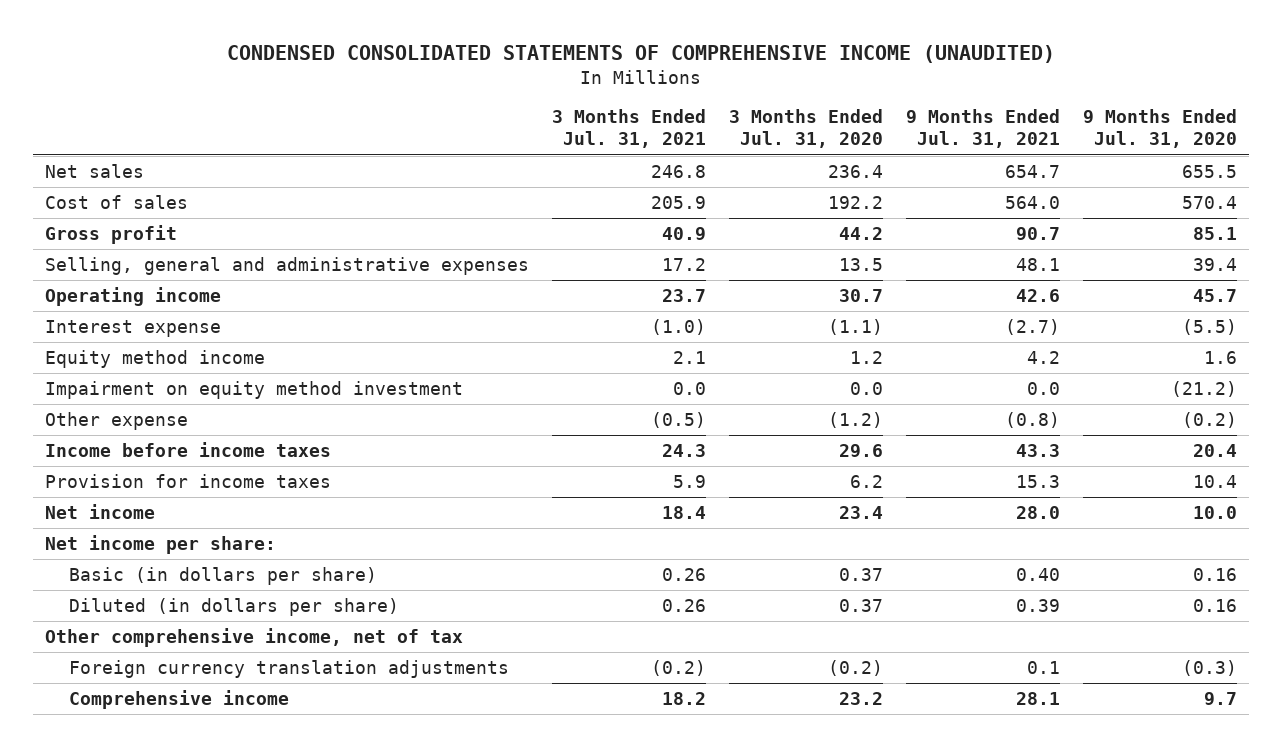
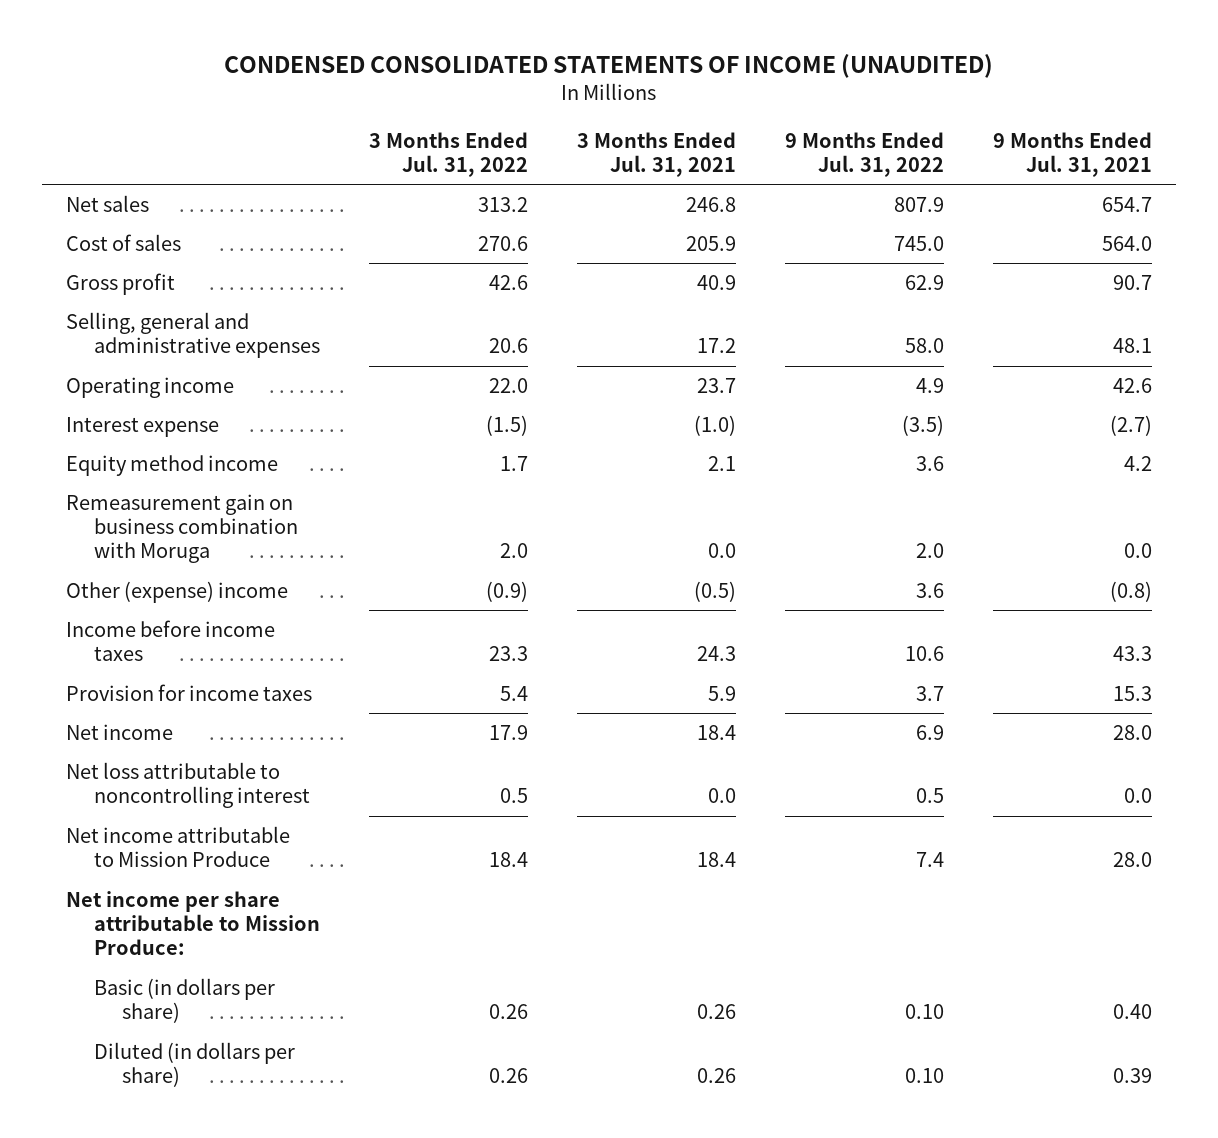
[226,45,1055,64] CONDENSED CONSOLIDATED STATEMENTS OF COMPREHENSIVE INCOME (UNAUDITED) -> [224,54,994,79] CONDENSED CONSOLIDATED STATEMENTS OF INCOME (UNAUDITED)
[728,109,883,149] 3 Months Ended Jul. 31, 2020 -> none
[1083,109,1238,149] 9 Months Ended Jul. 31, 2020 -> none
none -> [369,131,529,177] 3 Months Ended Jul. 31, 2022
none -> [784,131,944,177] 9 Months Ended Jul. 31, 2022
[44,381,463,400] Impairment on equity method investment -> none
none -> [66,494,299,564] Remeasurement gain on business combination with Moruga
[44,412,188,431] Other expense -> [66,581,289,604] Other (expense) income
none -> [66,762,311,809] Net loss attributable to noncontrolling interest
none -> [66,826,291,868] Net income attributable to Mission Produce
[44,535,276,555] Net income per share: -> [66,891,321,956] Net income per share attributable to Mission Produce:
[44,628,463,648] Other comprehensive income, net of tax -> none
[69,660,510,679] Foreign currency translation adjustments -> none
[69,690,290,710] Comprehensive income -> none

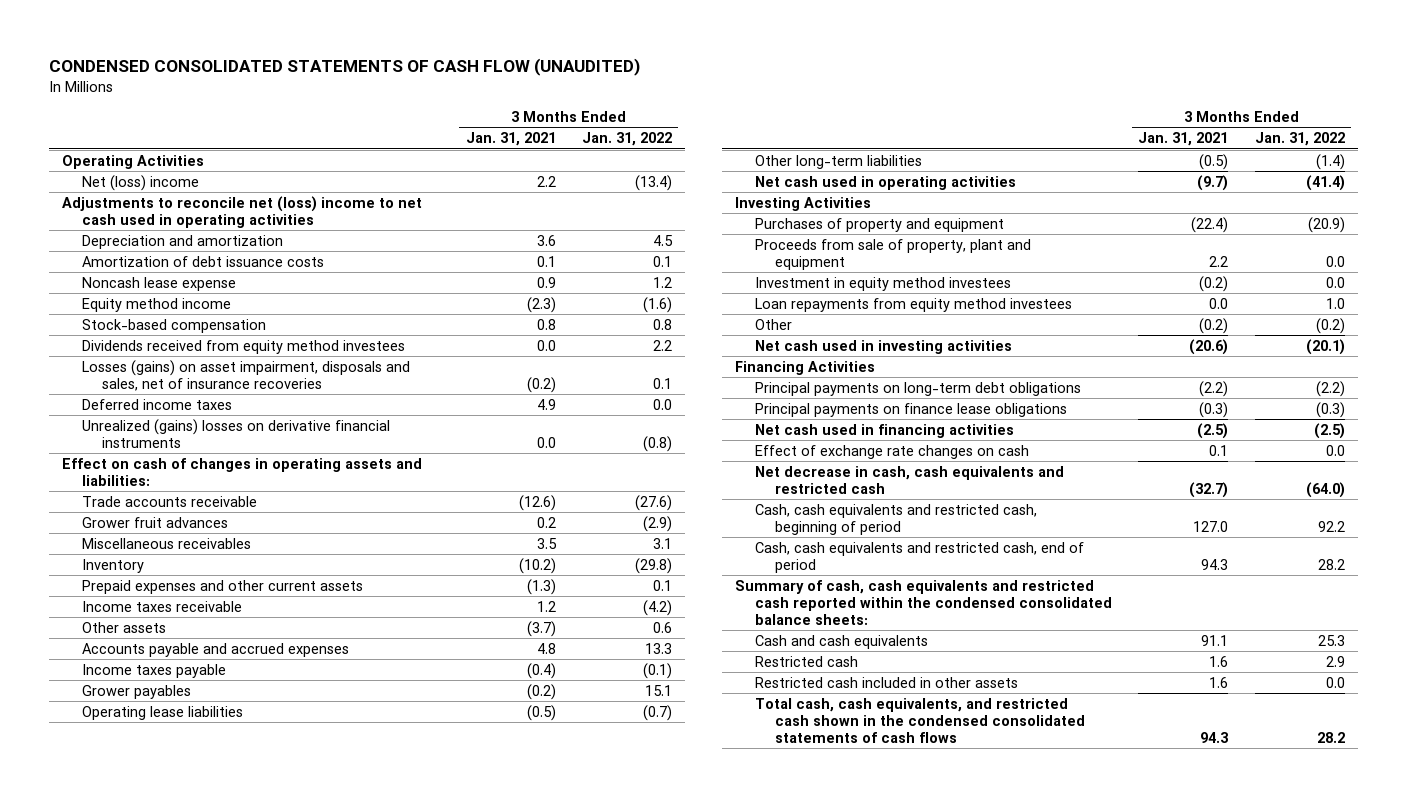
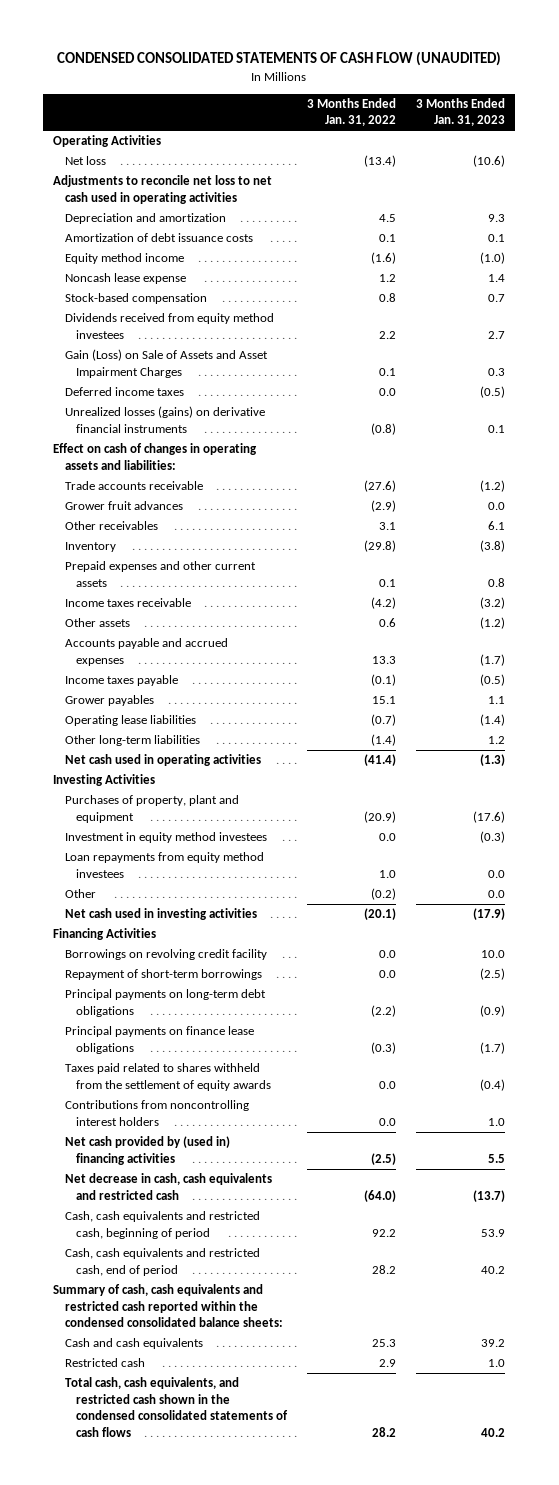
[465,132,556,147] Jan. 31, 2021 -> none
none -> [416,98,506,127] 3 Months Ended Jan. 31, 2023
[82,174,200,191] Net (loss) income -> [64,156,106,166] Net loss
[62,195,423,228] Adjustments to reconcile net (loss) income to net cash used in operating activities -> [53,175,273,204] Adjustments to reconcile net loss to net cash used in operating activities
[82,276,237,291] Noncash lease expense -> [64,273,186,285] Noncash lease expense
[82,359,411,391] Losses (gains) on asset impairment, disposals and sales, net of insurance recoveries -> [64,349,268,378] Gain (Loss) on Sale of Assets and Asset Impairment Charges
[82,418,391,448] Unrealized (gains) losses on derivative financial instruments -> [64,406,265,433] Unrealized losses (gains) on derivative financial instruments
[82,537,252,549] Miscellaneous receivables -> [64,521,158,531] Other receivables
[755,238,1032,270] Proceeds from sale of property, plant and equipment -> none
[755,217,1005,232] Purchases of property and equipment -> [64,795,239,823] Purchases of property, plant and equipment
none -> [64,949,267,961] Borrowings on revolving credit facility
none -> [64,969,262,981] Repayment of short-term borrowings
[755,444,1030,459] Effect of exchange rate changes on cash -> none
none -> [64,1063,272,1091] Taxes paid related to shares withheld from the settlement of equity awards
none -> [64,1100,249,1126] Contributions from noncontrolling interest holders
[755,423,1015,438] Net cash used in financing activities -> [64,1136,230,1165] Net cash provided by (used in) financing activities
[755,676,1019,688] Restricted cash included in other assets -> none

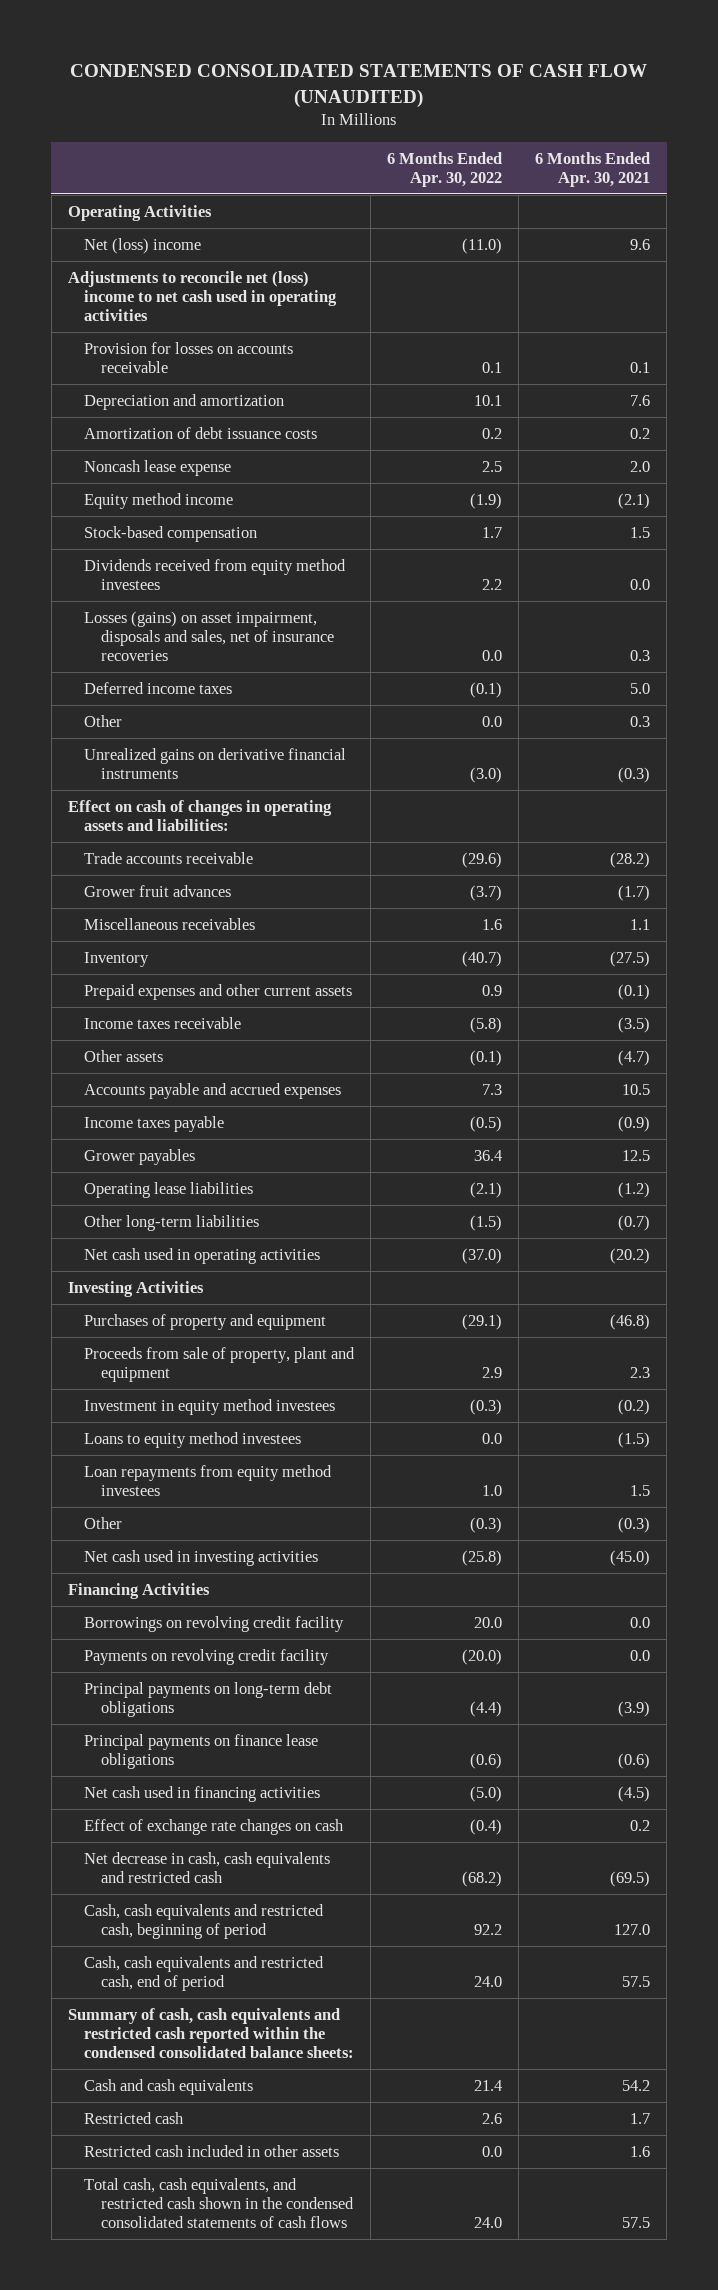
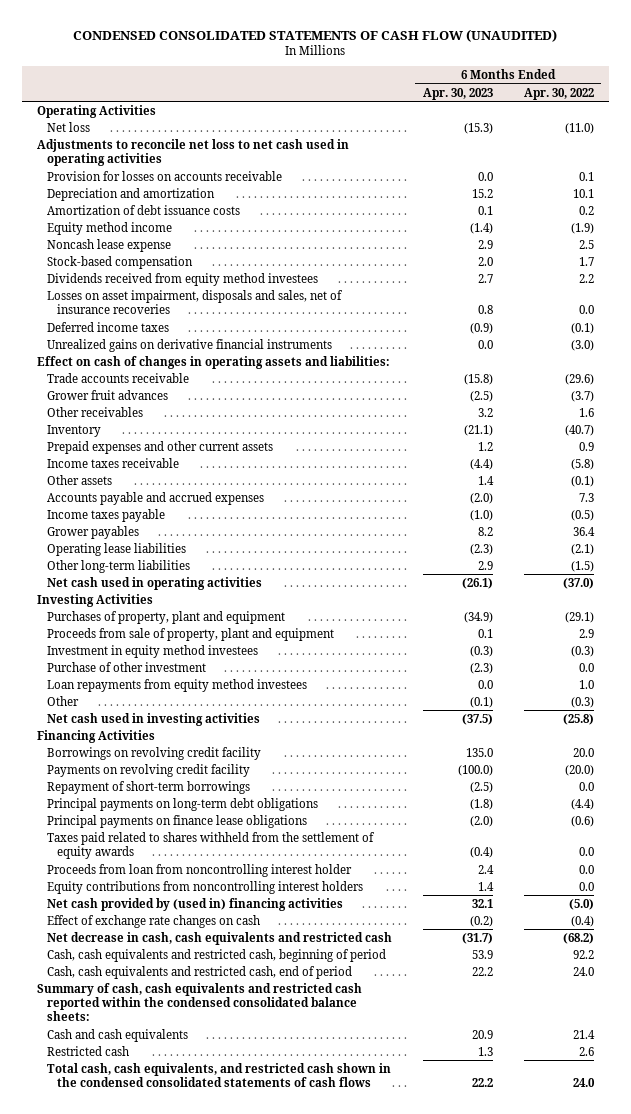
[535,151,651,188] 6 Months Ended Apr. 30, 2021 -> none
none -> [422,87,493,100] Apr. 30, 2023
[84,237,202,254] Net (loss) income -> [47,121,91,132] Net loss
[67,270,338,322] Adjustments to reconcile net (loss) income to net cash used in operating activities -> [37,138,350,166] Adjustments to reconcile net loss to net cash used in operating activities
[84,459,232,476] Noncash lease expense -> [47,238,172,252] Noncash lease expense
[84,610,334,662] Losses (gains) on asset impairment, disposals and sales, net of insurance recoveries -> [47,289,344,314] Losses on asset impairment, disposals and sales, net of insurance recoveries
[84,714,123,727] Other -> none
[84,917,256,930] Miscellaneous receivables -> [47,406,144,417] Other receivables
[84,1313,327,1330] Purchases of property and equipment -> [47,610,286,624] Purchases of property, plant and equipment
[84,1431,302,1448] Loans to equity method investees -> none
none -> [47,661,207,672] Purchase of other investment
none -> [47,780,251,794] Repayment of short-term borrowings
none -> [47,831,376,859] Taxes paid related to shares withheld from the settlement of equity awards
none -> [47,863,353,877] Proceeds from loan from noncontrolling interest holder
none -> [47,880,364,894] Equity contributions from noncontrolling interest holders
[84,1785,321,1802] Net cash used in financing activities -> [47,897,344,911] Net cash provided by (used in) financing activities
[84,2144,340,2157] Restricted cash included in other assets -> none

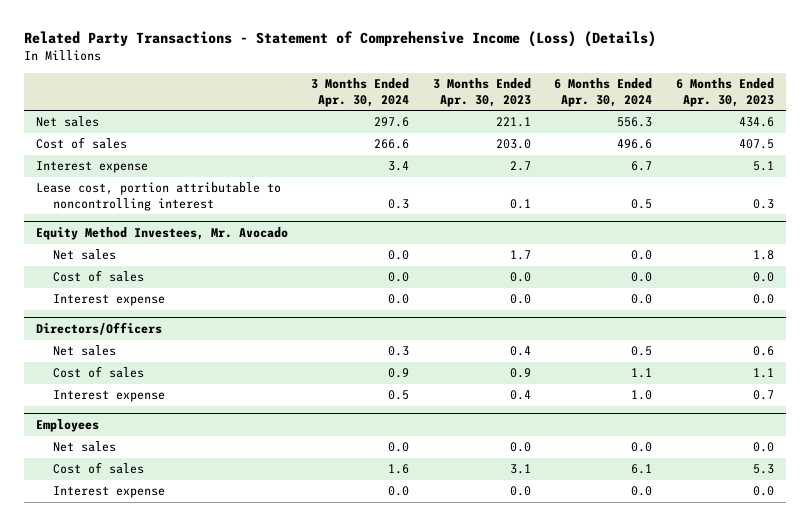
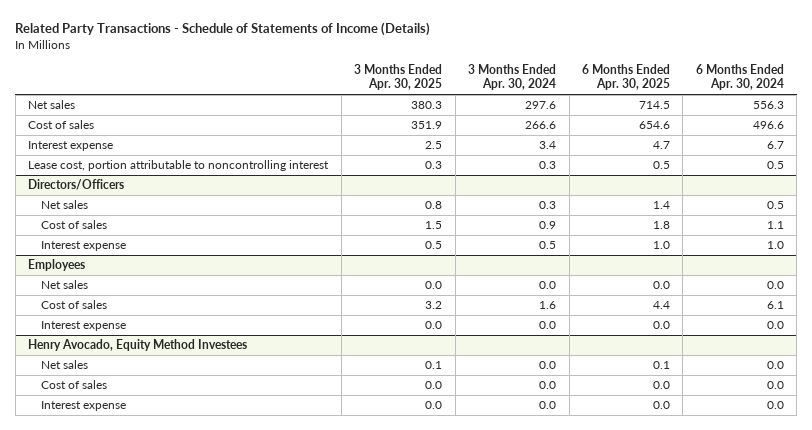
[23,31,656,48] Related Party Transactions - Statement of Comprehensive Income (Loss) (Details) -> [15,22,431,37] Related Party Transactions - Schedule of Statements of Income (Details)
[432,78,531,107] 3 Months Ended Apr. 30, 2023 -> none
[676,78,775,107] 6 Months Ended Apr. 30, 2023 -> none
none -> [354,63,443,91] 3 Months Ended Apr. 30, 2025
none -> [581,63,670,91] 6 Months Ended Apr. 30, 2025
[35,227,288,241] Equity Method Investees, Mr. Avocado -> none
[52,249,116,261] Net sales -> none
[52,270,144,283] Cost of sales -> none
[52,294,165,307] Interest expense -> none
none -> [28,338,248,351] Henry Avocado, Equity Method Investees
none -> [41,359,89,369] Net sales
none -> [41,379,108,389] Cost of sales
none -> [41,400,127,411] Interest expense

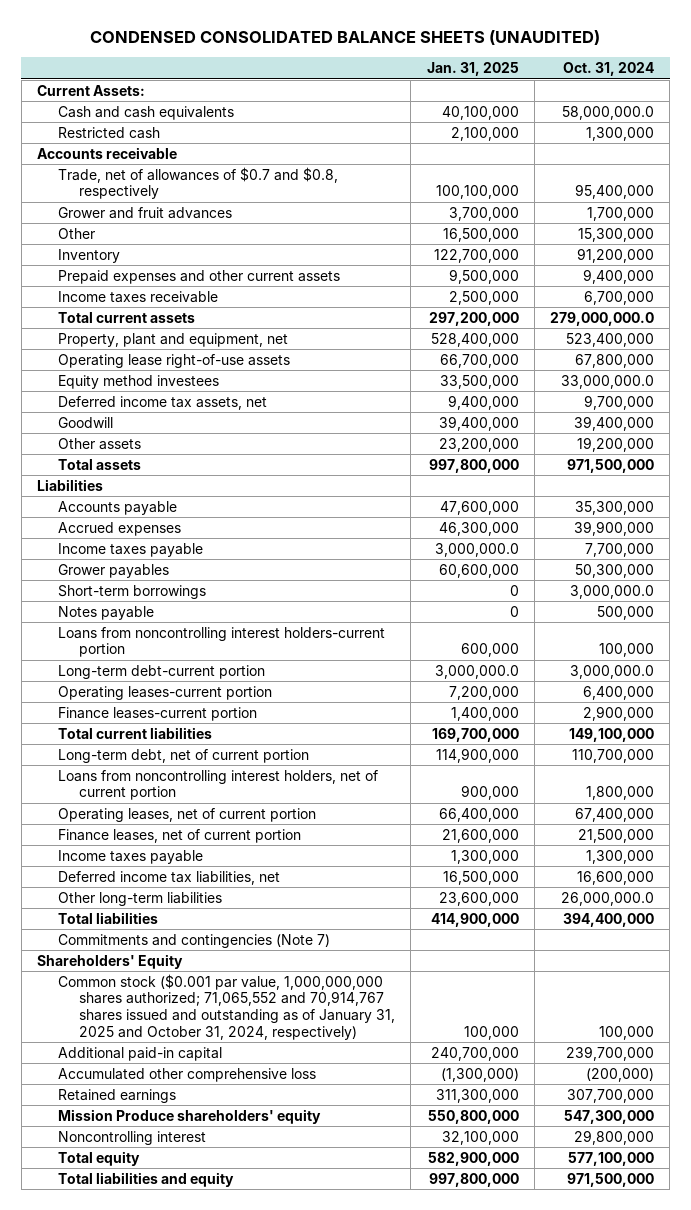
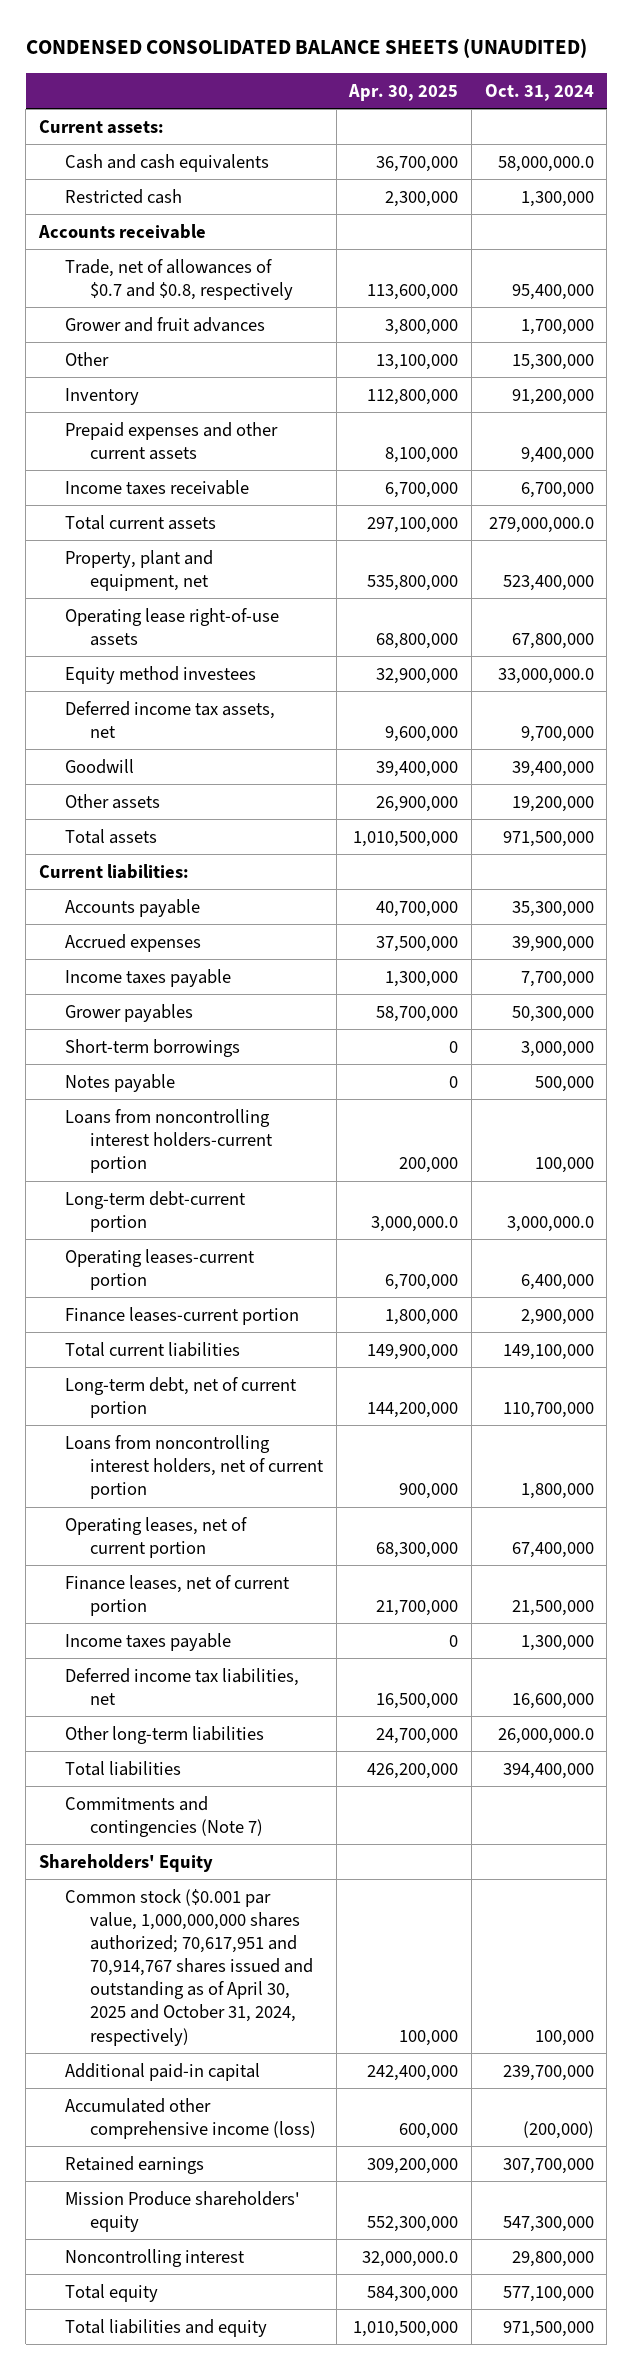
[426,62,519,77] Jan. 31, 2025 -> none
none -> [348,83,459,101] Apr. 30, 2025
[36,84,145,96] Current Assets: -> [39,119,165,134] Current assets:
[36,478,103,491] Liabilities -> [39,863,190,879] Current liabilities:
[570,584,655,599] 3,000,000.0 -> [520,1040,594,1057] 3,000,000
[57,973,396,1040] Common stock ($0.001 par value, 1,000,000,000 shares authorized; 71,065,552 and 70,914,767 shares issued and outstanding as of January 31, 2025 and October 31, 2024, respectively) -> [64,1888,314,2046] Common stock ($0.001 par value, 1,000,000,000 shares authorized; 70,617,951 and 70,914,767 shares issued and outstanding as of April 30, 2025 and October 31, 2024, respectively)
[57,1067,316,1082] Accumulated other comprehensive loss -> [64,2097,317,2139] Accumulated other comprehensive income (loss)

